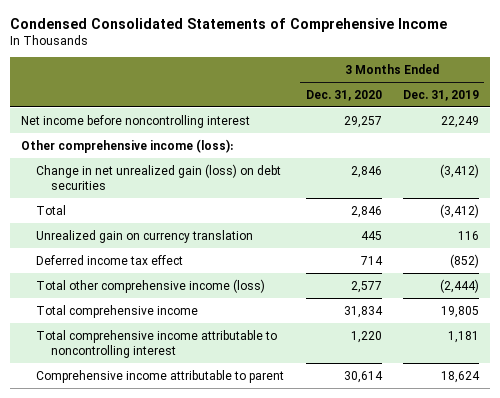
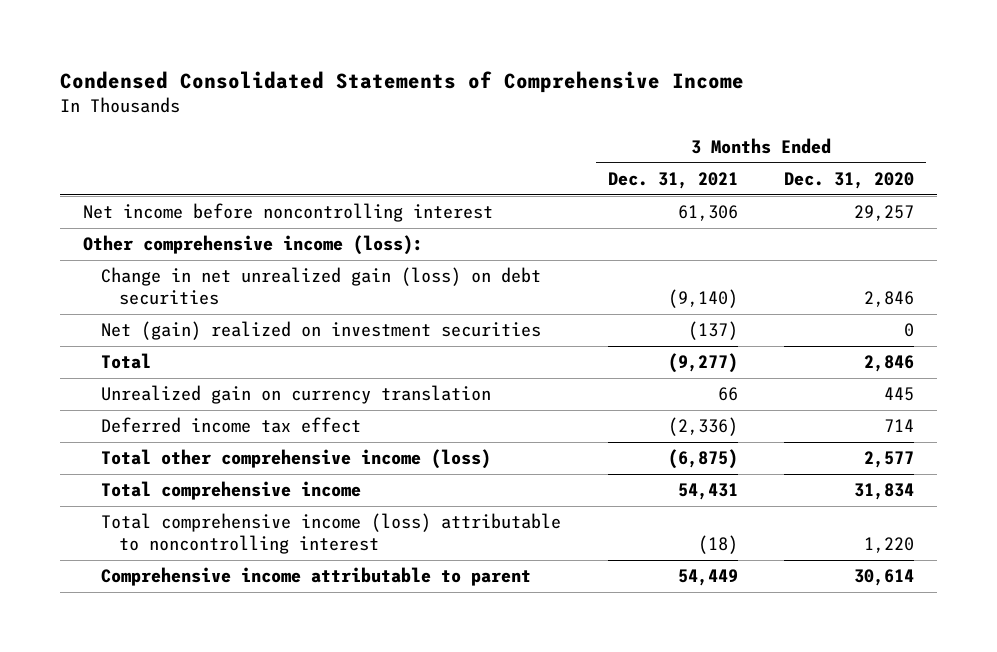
[403,89,480,101] Dec. 31, 2019 -> none
none -> [607,171,738,189] Dec. 31, 2021
none -> [101,321,542,341] Net (gain) realized on investment securities
[36,329,278,359] Total comprehensive income attributable to noncontrolling interest -> [101,513,562,555] Total comprehensive income (loss) attributable to noncontrolling interest

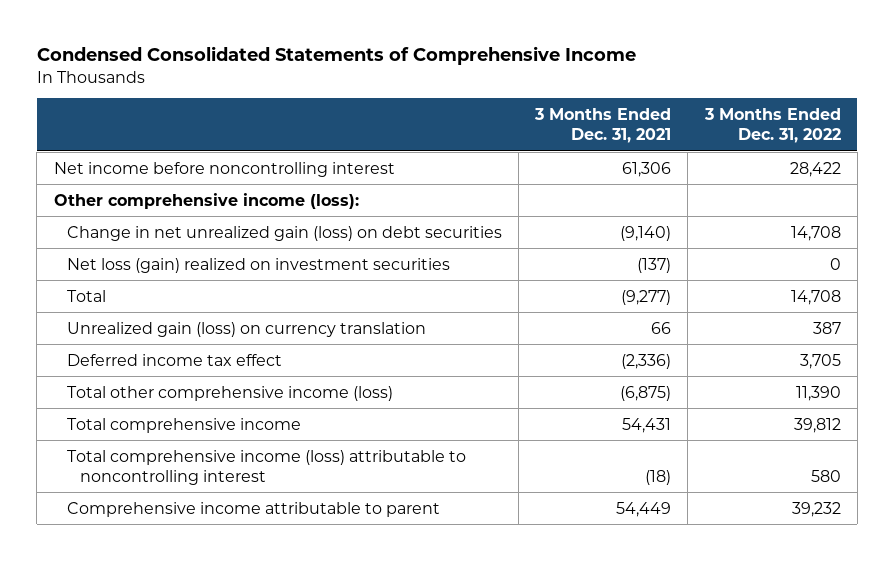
[783,171,914,189] Dec. 31, 2020 -> none
none -> [703,108,841,144] 3 Months Ended Dec. 31, 2022
[101,321,542,341] Net (gain) realized on investment securities -> [66,257,450,273] Net loss (gain) realized on investment securities
[101,385,492,405] Unrealized gain on currency translation -> [66,321,426,337] Unrealized gain (loss) on currency translation

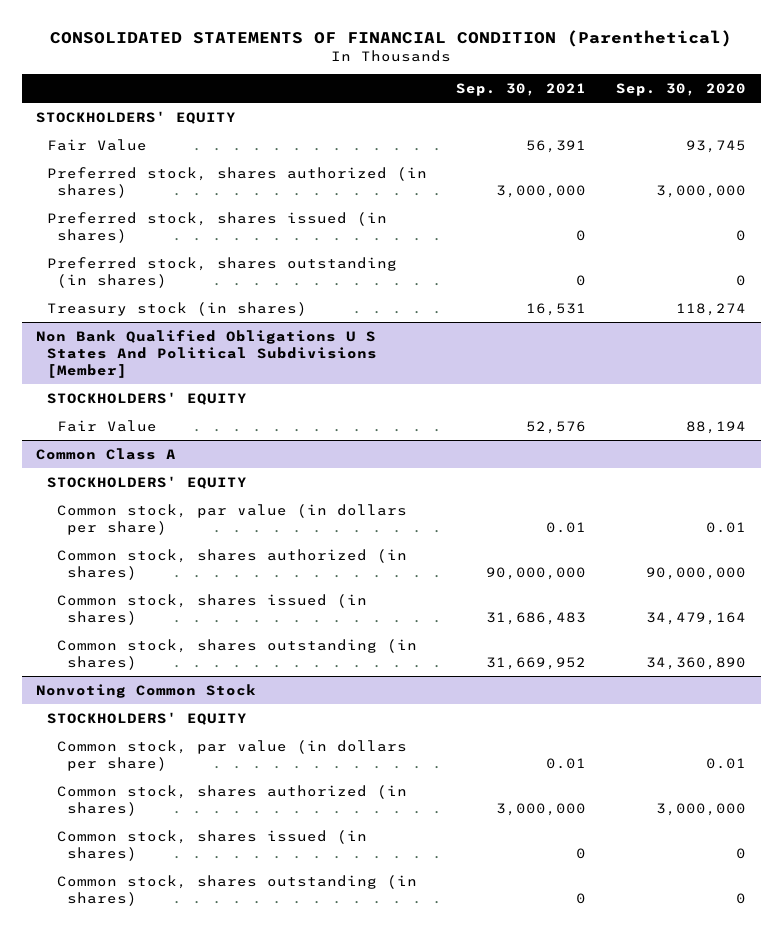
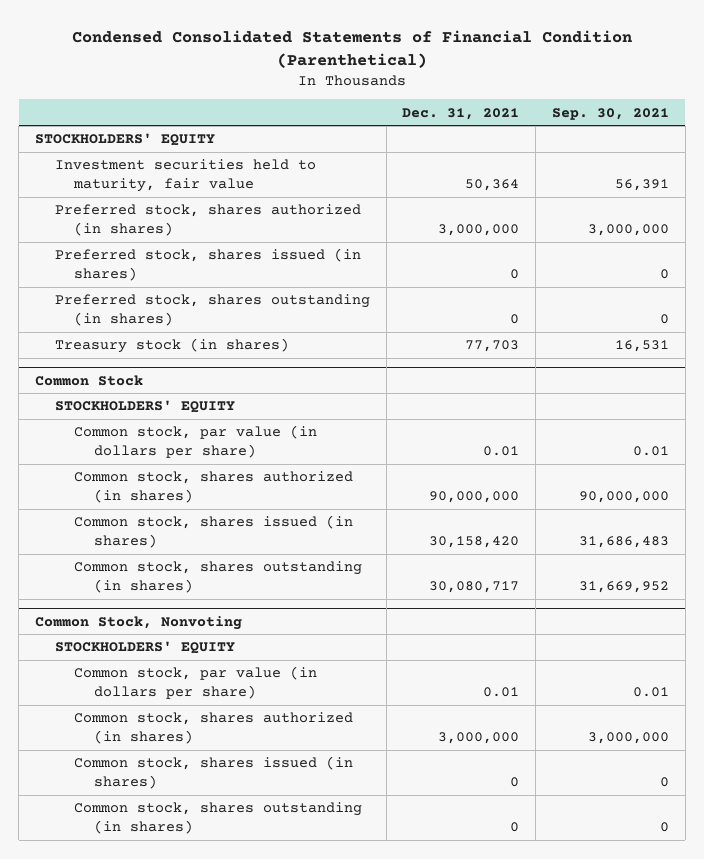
[50,29,733,47] CONSOLIDATED STATEMENTS OF FINANCIAL CONDITION (Parenthetical) -> [71,29,632,68] Condensed Consolidated Statements of Financial Condition (Parenthetical)
[616,82,747,96] Sep. 30, 2020 -> none
none -> [402,107,520,120] Dec. 31, 2021
[46,138,147,151] Fair Value -> [54,159,316,192] Investment securities held to maturity, fair value
[36,329,377,378] Non Bank Qualified Obligations U S States And Political Subdivisions [Member] -> none
[46,391,247,405] STOCKHOLDERS' EQUITY -> none
[56,419,157,432] Fair Value -> none
[36,447,177,460] Common Class A -> [35,374,144,386] Common Stock
[36,683,257,698] Nonvoting Common Stock -> [35,615,243,630] Common Stock, Nonvoting

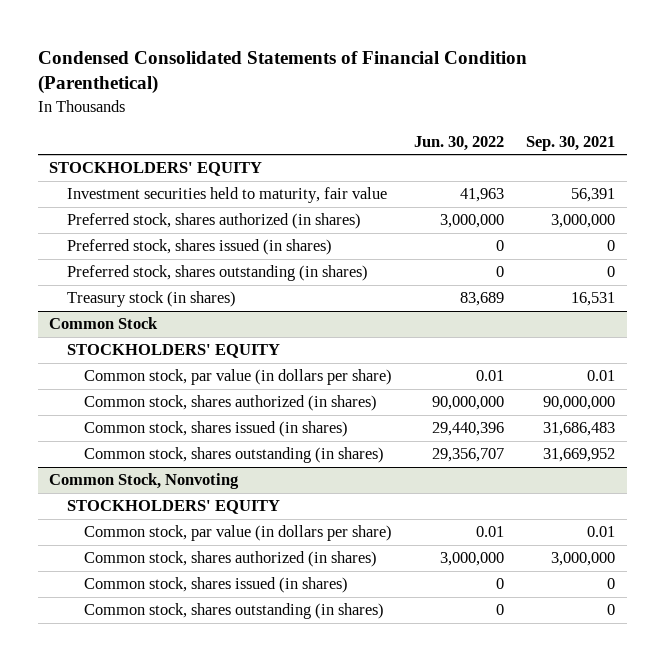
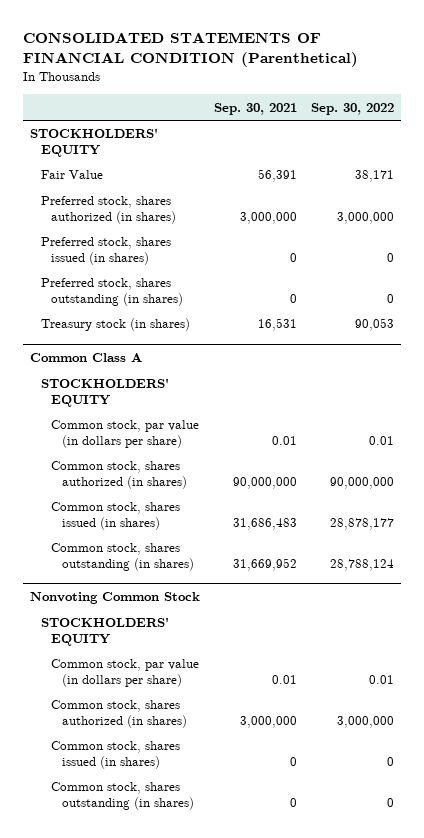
[38,50,528,95] Condensed Consolidated Statements of Financial Condition (Parenthetical) -> [22,32,358,68] CONSOLIDATED STATEMENTS OF FINANCIAL CONDITION (Parenthetical)
[414,135,505,151] Jun. 30, 2022 -> none
none -> [311,102,395,115] Sep. 30, 2022
[66,187,387,204] Investment securities held to maturity, fair value -> [40,170,103,180] Fair Value
[49,317,159,330] Common Stock -> [29,353,142,363] Common Class A
[49,473,240,490] Common Stock, Nonvoting -> [29,592,200,605] Nonvoting Common Stock

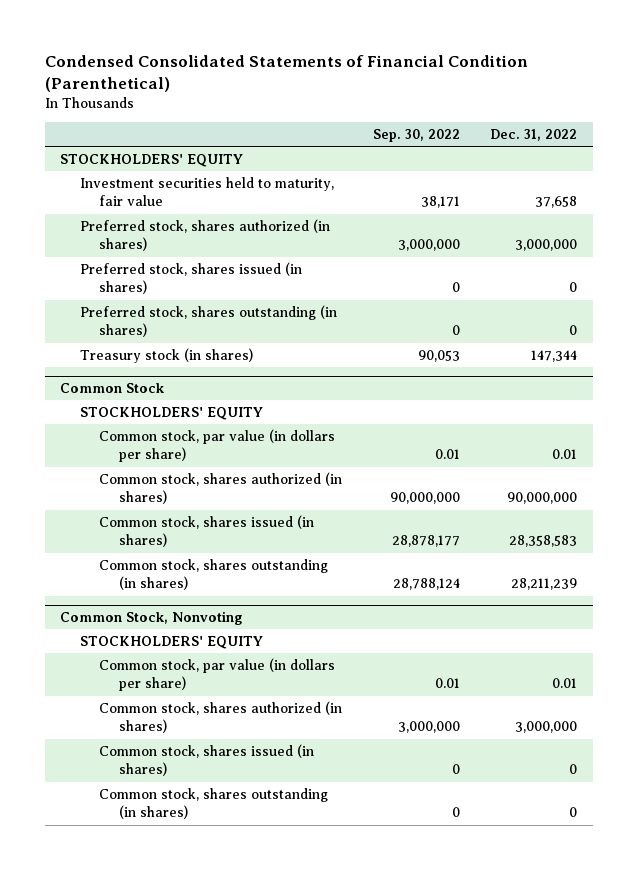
[22,32,358,68] CONSOLIDATED STATEMENTS OF FINANCIAL CONDITION (Parenthetical) -> [44,54,528,92] Condensed Consolidated Statements of Financial Condition (Parenthetical)
[213,102,297,115] Sep. 30, 2021 -> none
none -> [490,129,578,142] Dec. 31, 2022
[40,170,103,180] Fair Value -> [79,177,334,207] Investment securities held to maturity, fair value
[29,353,142,363] Common Class A -> [59,383,165,394] Common Stock
[29,592,200,605] Nonvoting Common Stock -> [59,611,242,626] Common Stock, Nonvoting

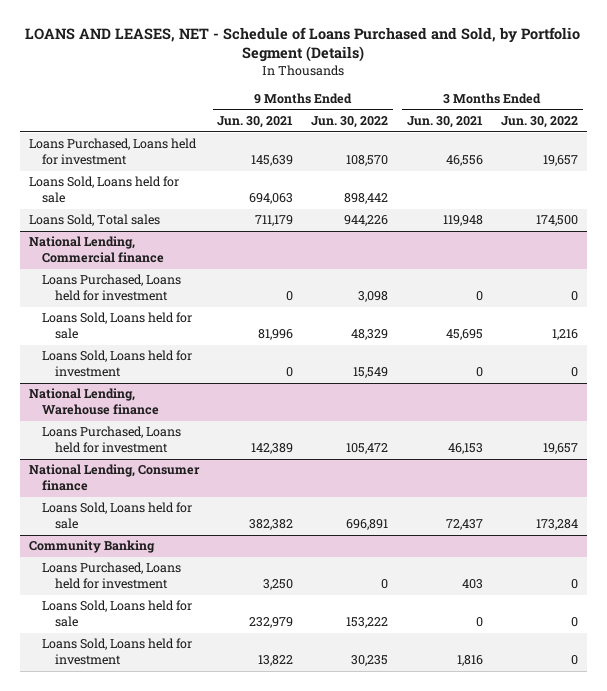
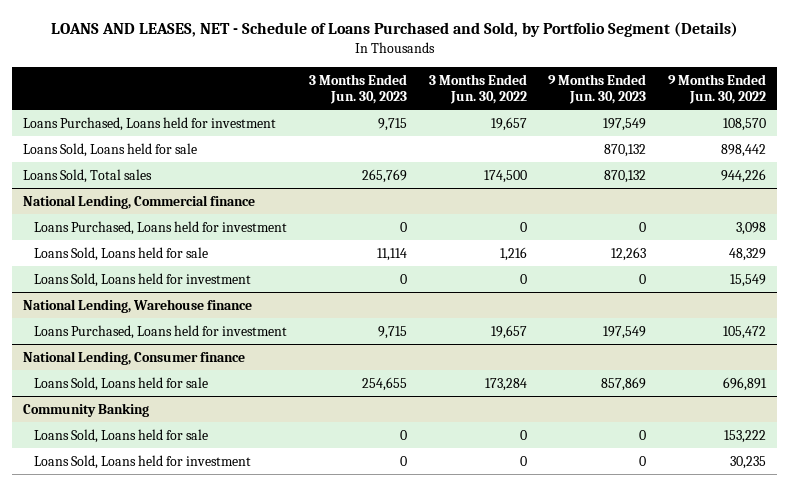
[217,116,294,129] Jun. 30, 2021 -> none
[406,116,483,129] Jun. 30, 2021 -> none
none -> [309,73,408,105] 3 Months Ended Jun. 30, 2023
none -> [548,73,647,105] 9 Months Ended Jun. 30, 2023
[41,562,181,590] Loans Purchased, Loans held for investment -> none

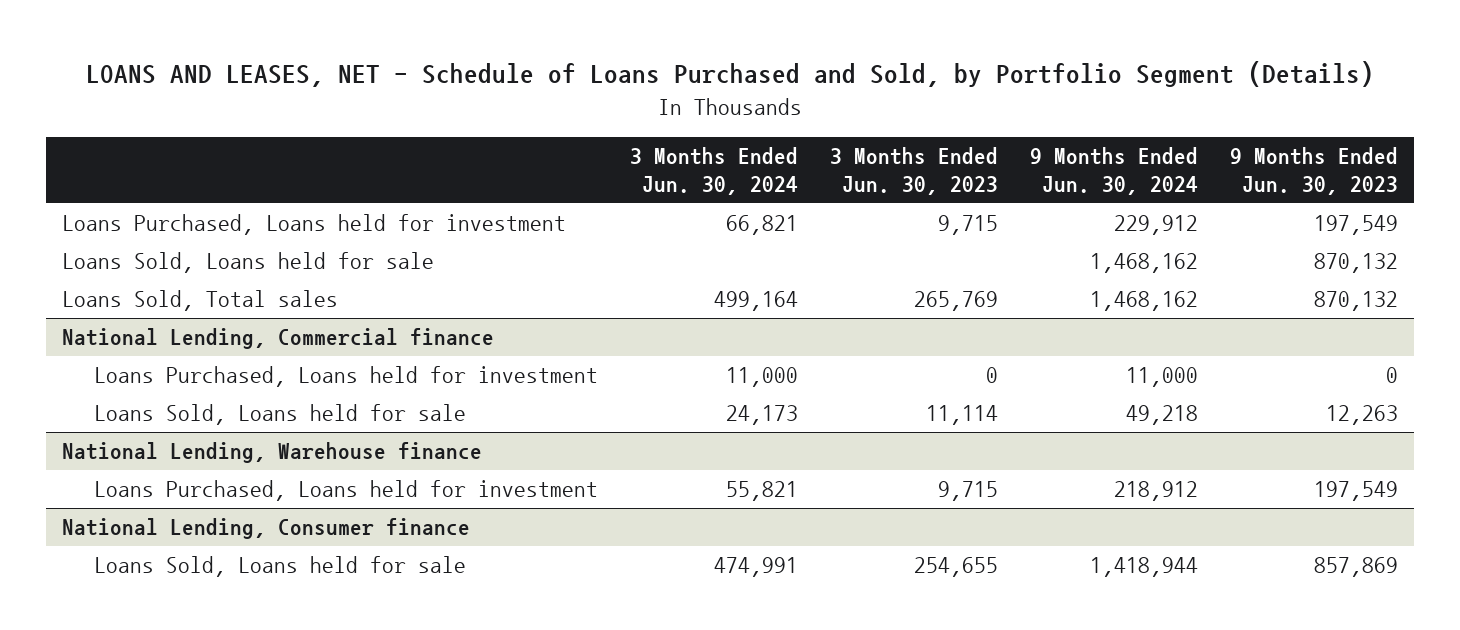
[428,73,527,105] 3 Months Ended Jun. 30, 2022 -> none
[668,73,767,105] 9 Months Ended Jun. 30, 2022 -> none
none -> [630,147,799,195] 3 Months Ended Jun. 30, 2024
none -> [1030,147,1199,195] 9 Months Ended Jun. 30, 2024
[34,272,252,287] Loans Sold, Loans held for investment -> none
[22,402,149,417] Community Banking -> none
[34,428,209,443] Loans Sold, Loans held for sale -> none
[34,454,252,469] Loans Sold, Loans held for investment -> none

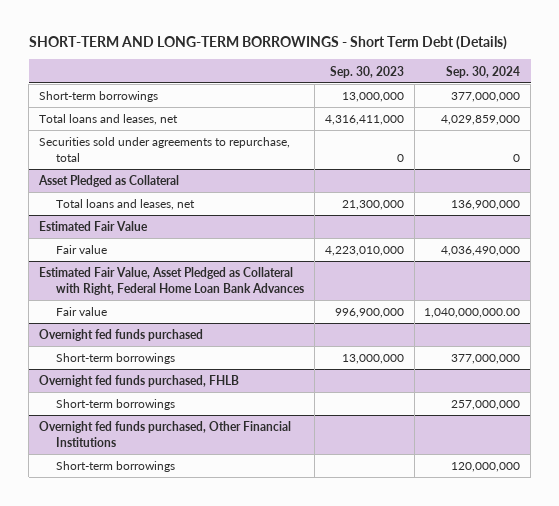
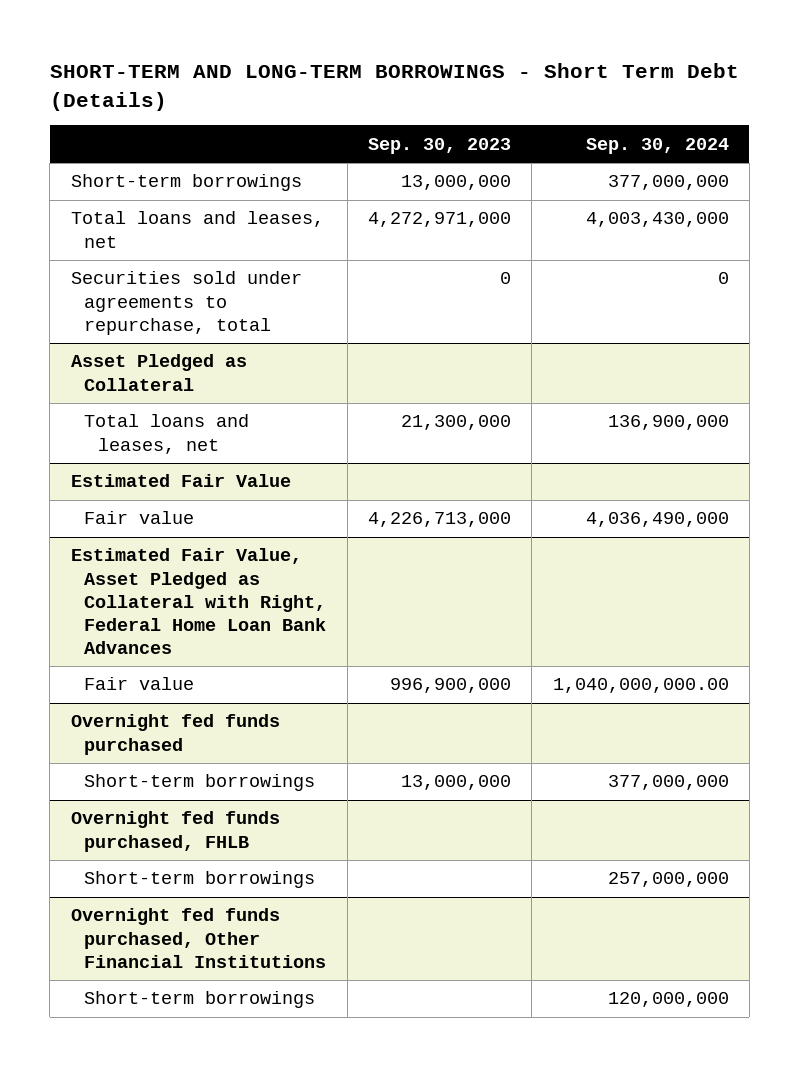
[324,115,404,126] 4,316,411,000 -> [367,212,511,228] 4,272,971,000
[441,115,521,126] 4,029,859,000 -> [585,212,729,228] 4,003,430,000
[324,246,404,257] 4,223,010,000 -> [367,512,511,528] 4,226,713,000

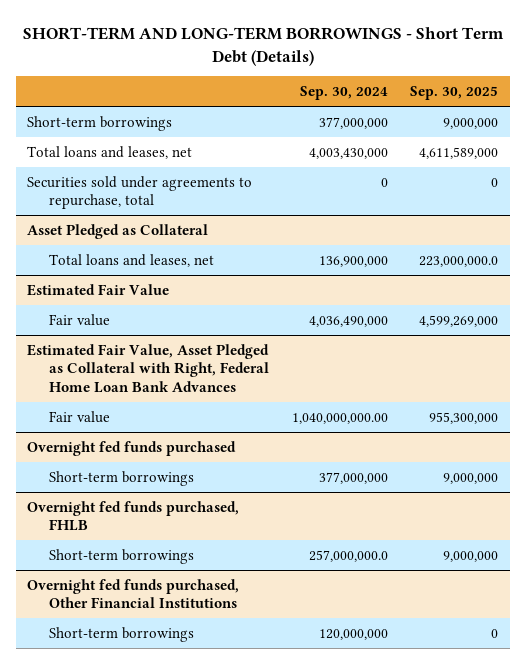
[367,137,511,154] Sep. 30, 2023 -> none
none -> [410,86,499,101] Sep. 30, 2025
[607,872,729,888] 257,000,000 -> [308,549,388,562] 257,000,000.0

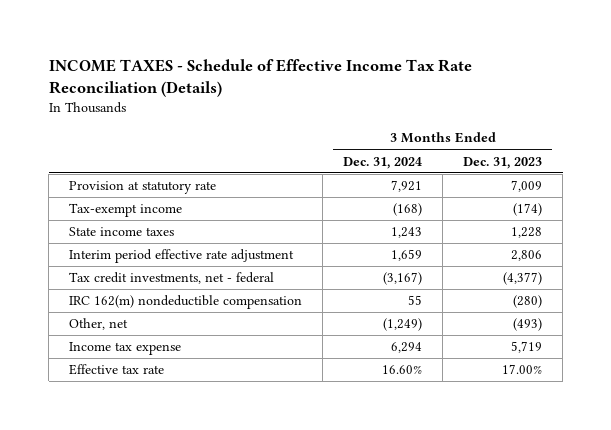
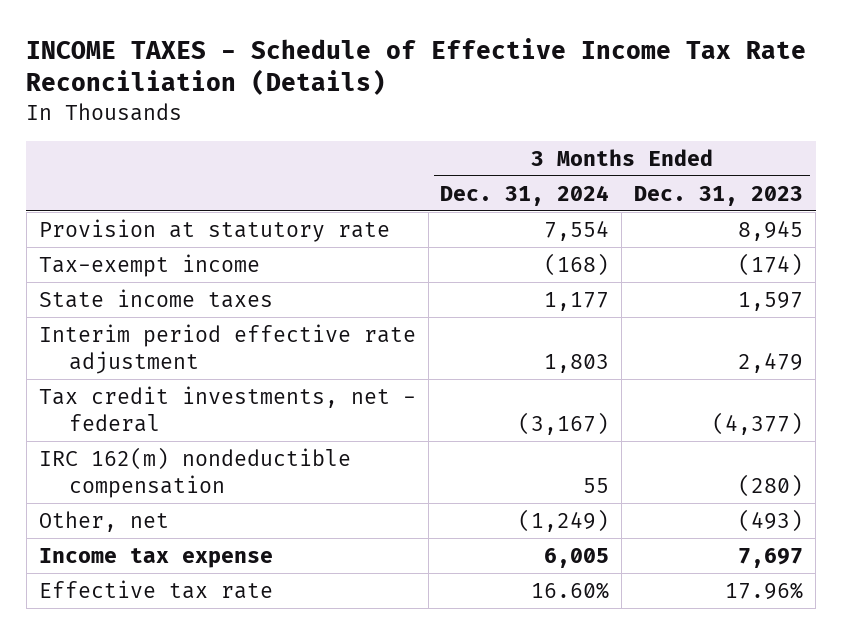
[391,180,423,193] 7,921 -> [544,219,610,241] 7,554
[511,180,543,193] 7,009 -> [738,219,804,241] 8,945
[391,227,423,239] 1,243 -> [544,291,610,311] 1,177
[511,227,543,239] 1,228 -> [738,291,804,311] 1,597
[391,249,423,262] 1,659 -> [544,354,610,374] 1,803
[511,250,543,262] 2,806 -> [738,352,804,374] 2,479
[391,342,423,354] 6,294 -> [544,547,610,568] 6,005
[511,341,543,354] 5,719 -> [738,547,804,568] 7,697
[502,364,543,375] 17.00% -> [725,581,804,600] 17.96%

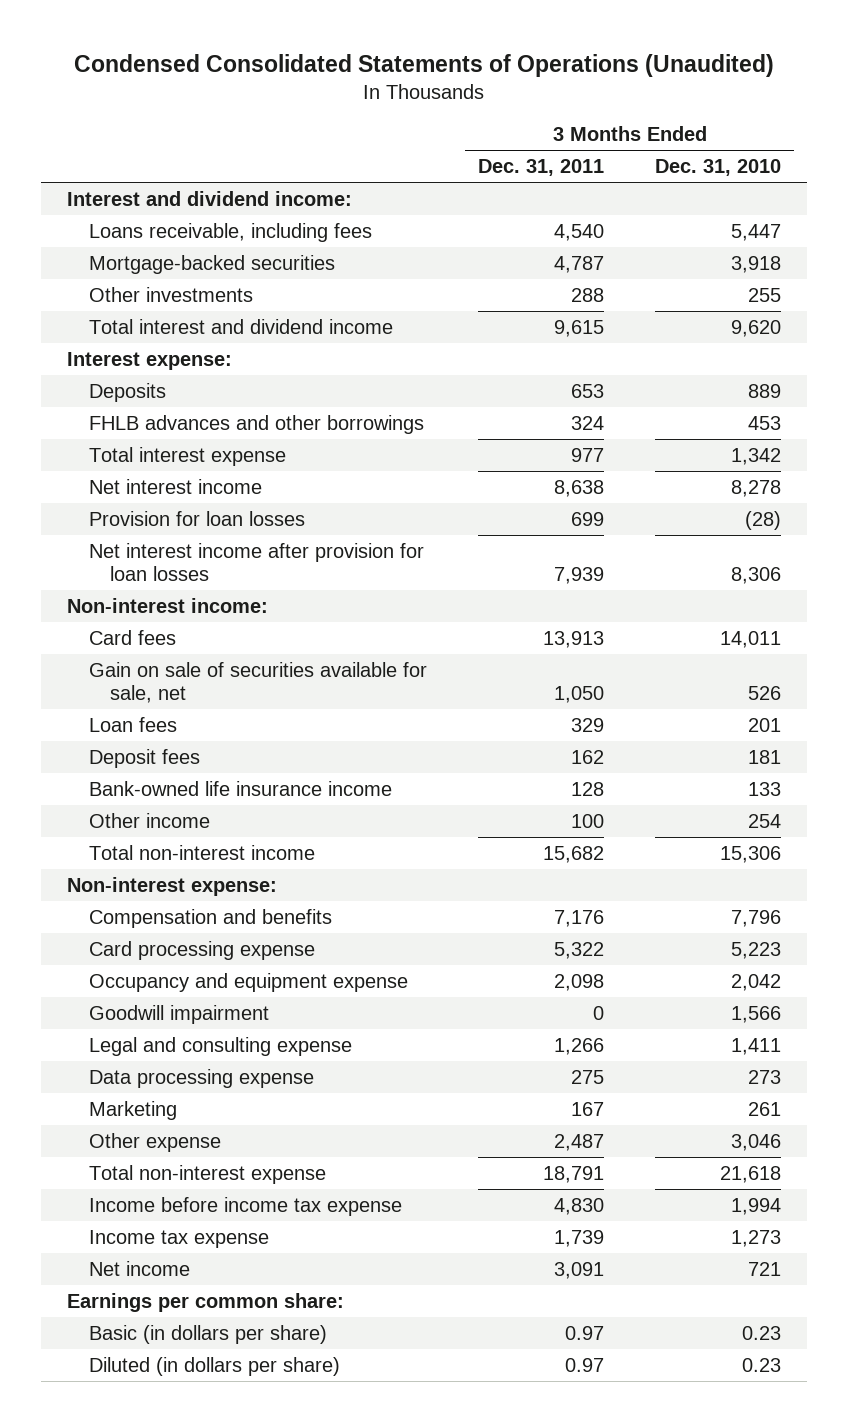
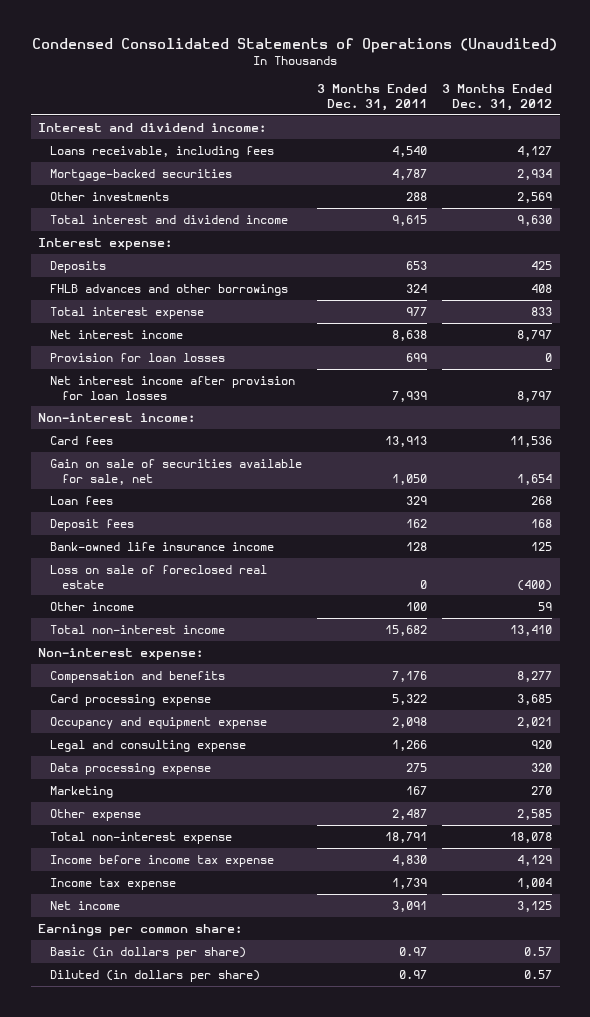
[655,159,782,177] Dec. 31, 2010 -> none
none -> [442,83,553,111] 3 Months Ended Dec. 31, 2012
none -> [50,564,268,589] Loss on sale of foreclosed real estate
[88,1004,269,1024] Goodwill impairment -> none

